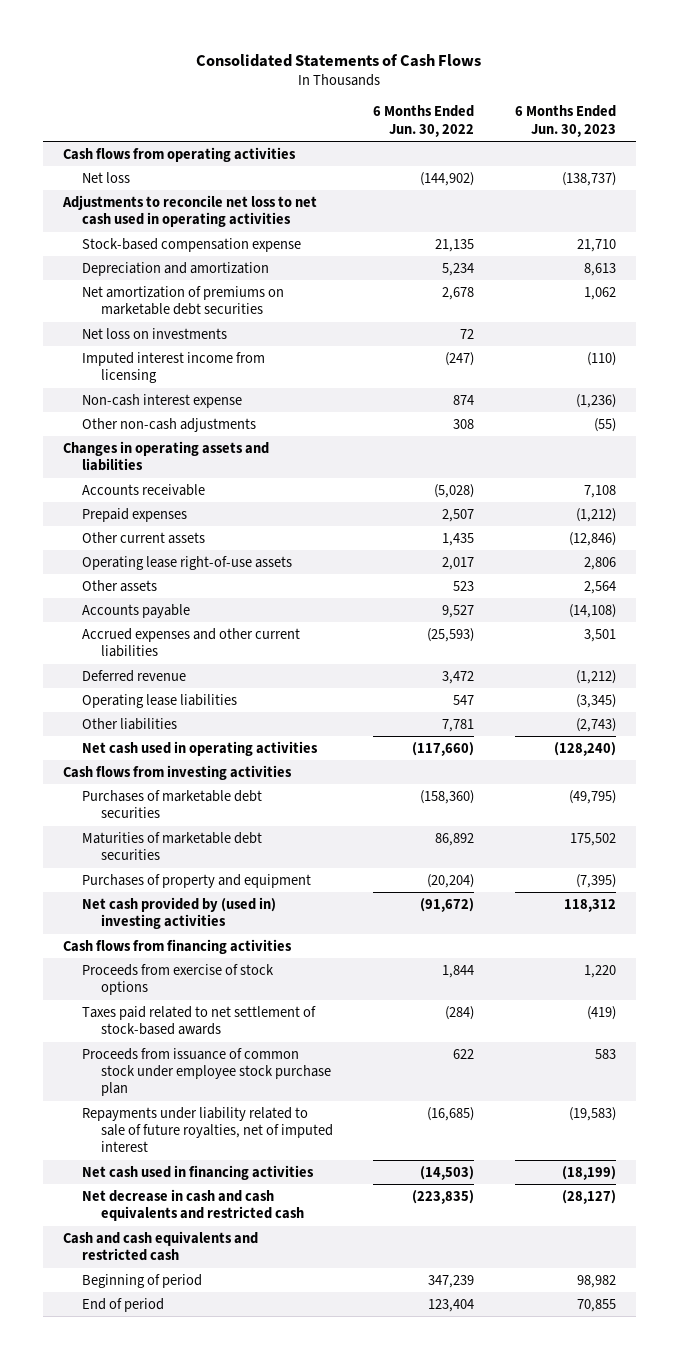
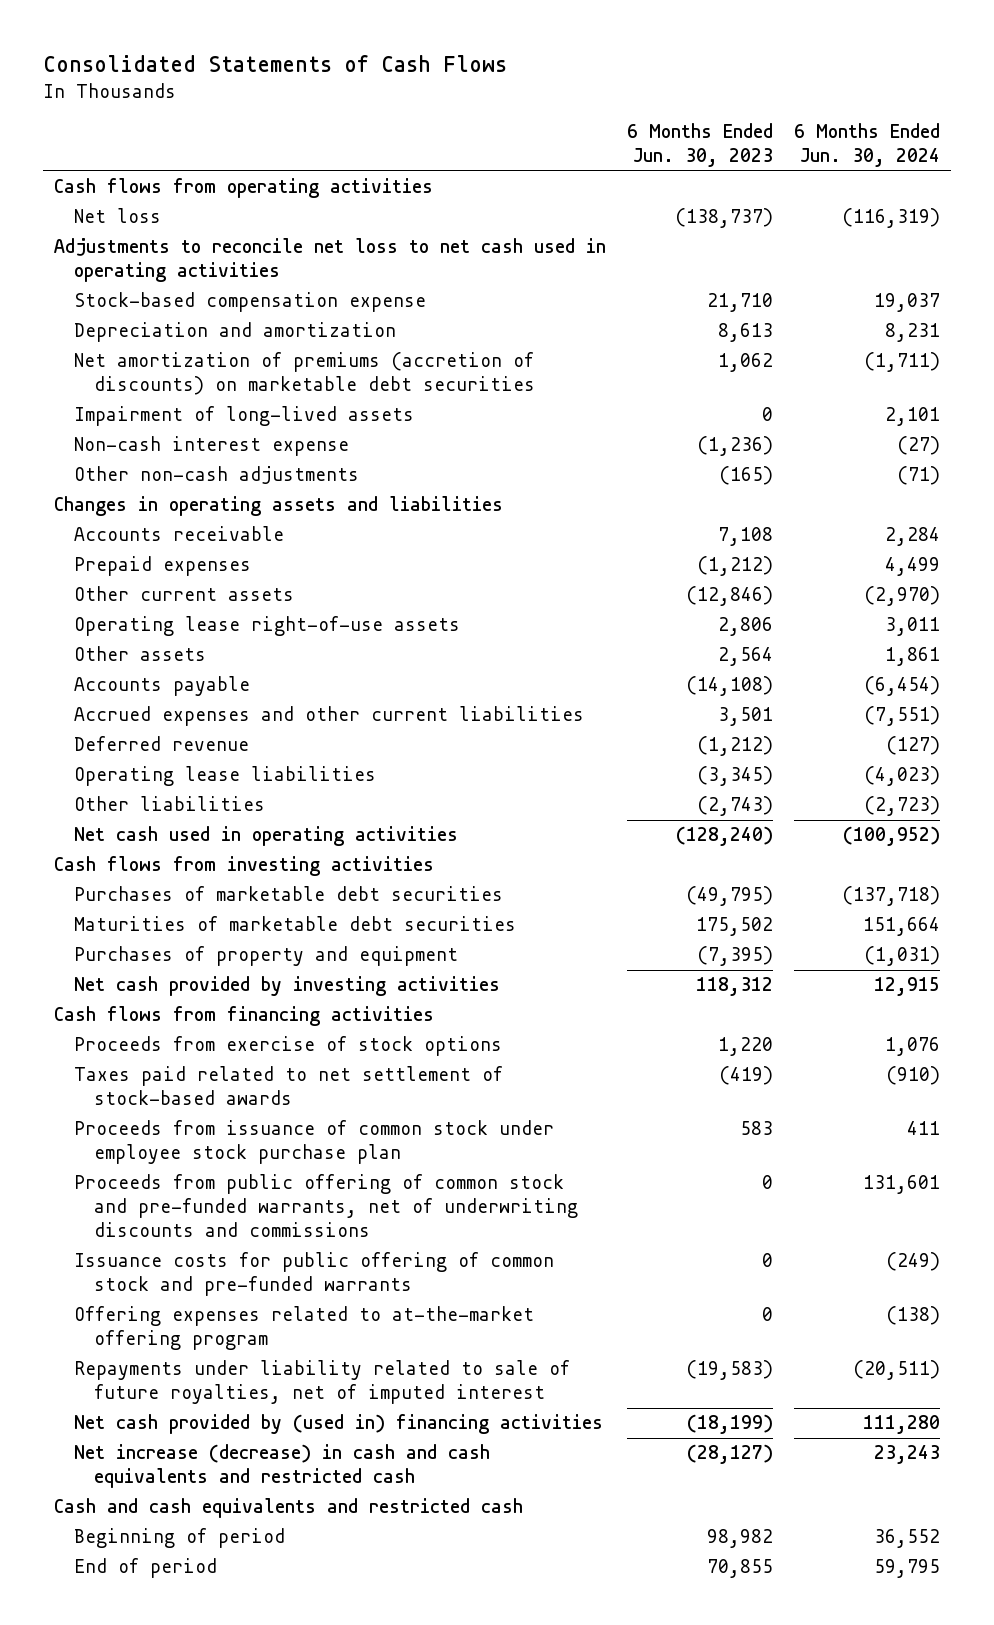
[373,105,475,137] 6 Months Ended Jun. 30, 2022 -> none
none -> [794,123,941,168] 6 Months Ended Jun. 30, 2024
[82,327,228,339] Net loss on investments -> none
[82,351,266,384] Imputed interest income from licensing -> none
[82,285,285,316] Net amortization of premiums on marketable debt securities -> [73,352,536,396] Net amortization of premiums (accretion of discounts) on marketable debt securities
none -> [73,406,414,427] Impairment of long-lived assets
[593,417,616,432] (55) -> [718,466,773,486] (165)
[82,896,277,930] Net cash provided by (used in) investing activities -> [73,976,500,997] Net cash provided by investing activities
none -> [73,1174,579,1238] Proceeds from public offering of common stock and pre-funded warrants, net of underwriting discounts and commissions
none -> [73,1252,554,1297] Issuance costs for public offering of common stock and pre-funded warrants
none -> [73,1306,534,1351] Offering expenses related to at-the-market offering program
[82,1164,315,1180] Net cash used in financing activities -> [73,1414,603,1435] Net cash provided by (used in) financing activities
[82,1188,305,1222] Net decrease in cash and cash equivalents and restricted cash -> [73,1444,490,1489] Net increase (decrease) in cash and cash equivalents and restricted cash

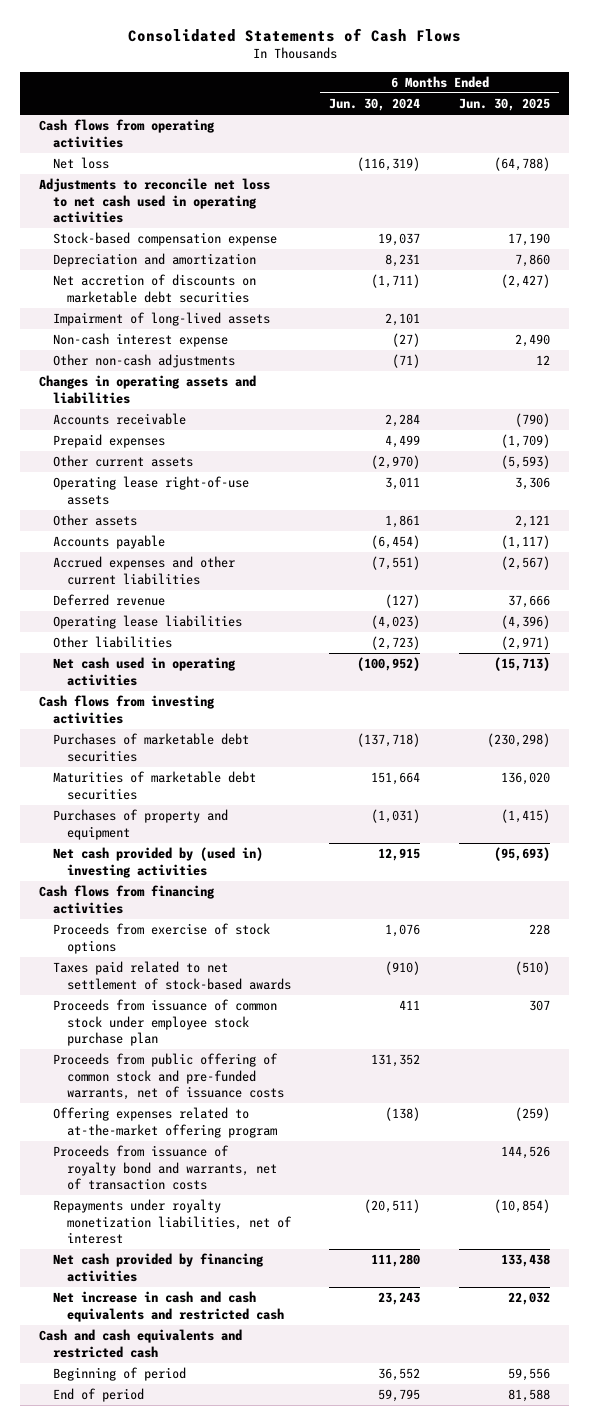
[626,123,773,168] 6 Months Ended Jun. 30, 2023 -> none
none -> [458,98,550,112] Jun. 30, 2025
[73,352,536,396] Net amortization of premiums (accretion of discounts) on marketable debt securities -> [53,274,257,303] Net accretion of discounts on marketable debt securities
[73,976,500,997] Net cash provided by investing activities -> [53,847,264,878] Net cash provided by (used in) investing activities
[73,1252,554,1297] Issuance costs for public offering of common stock and pre-funded warrants -> none
[73,1174,579,1238] Proceeds from public offering of common stock and pre-funded warrants, net of underwriting discounts and commissions -> [53,1053,284,1100] Proceeds from public offering of common stock and pre-funded warrants, net of issuance costs
[863,1175,941,1195] 131,601 -> [371,1054,421,1068] 131,352
none -> [53,1145,277,1190] Proceeds from issuance of royalty bond and warrants, net of transaction costs
[73,1360,570,1405] Repayments under liability related to sale of future royalties, net of imputed interest -> [53,1199,292,1244] Repayments under royalty monetization liabilities, net of interest
[73,1414,603,1435] Net cash provided by (used in) financing activities -> [53,1253,265,1282] Net cash provided by financing activities
[73,1444,490,1489] Net increase (decrease) in cash and cash equivalents and restricted cash -> [53,1291,284,1322] Net increase in cash and cash equivalents and restricted cash

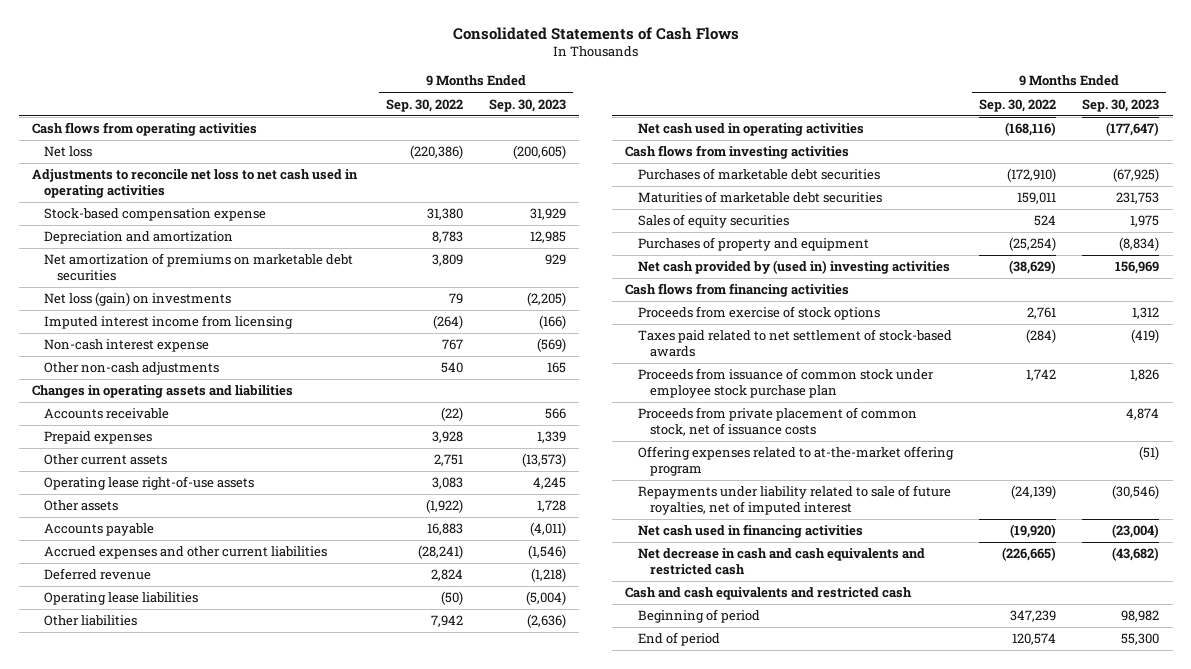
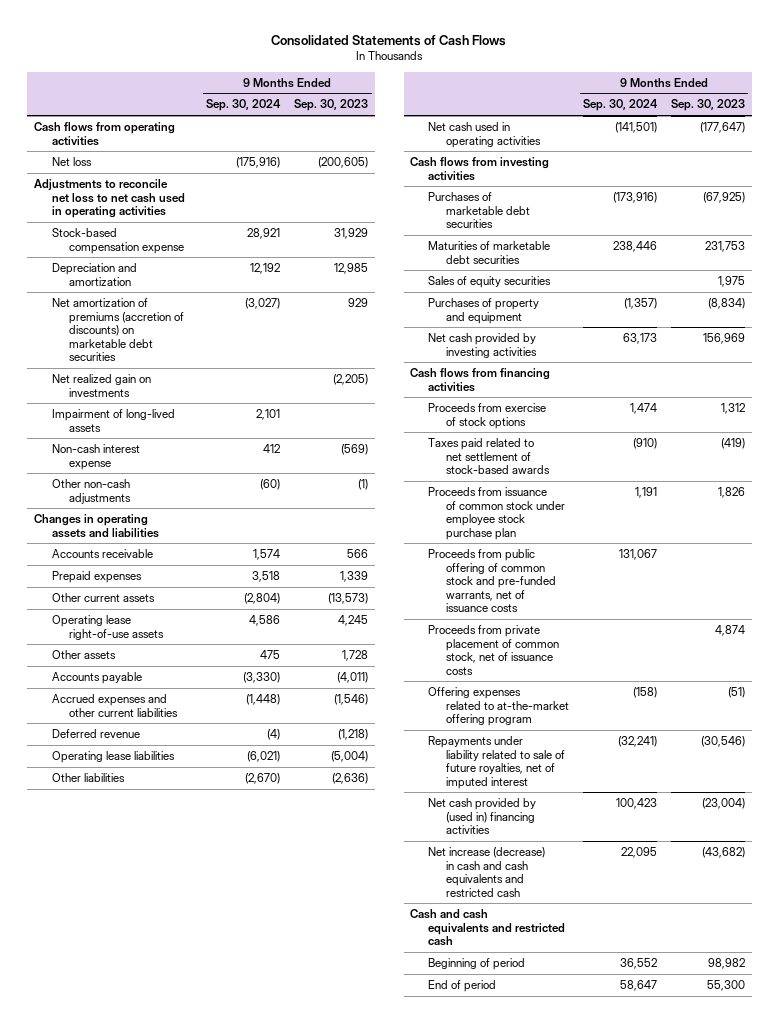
[385,98,463,112] Sep. 30, 2022 -> none
none -> [206,99,282,112] Sep. 30, 2024
[44,315,294,330] Imputed interest income from licensing -> none
[44,253,354,282] Net amortization of premiums on marketable debt securities -> [51,298,185,361] Net amortization of premiums (accretion of discounts) on marketable debt securities
[44,292,232,307] Net loss (gain) on investments -> [51,374,151,397] Net realized gain on investments
none -> [51,409,175,432] Impairment of long-lived assets
[547,362,567,374] 165 -> [358,479,369,491] (1)
[637,260,950,275] Net cash provided by (used in) investing activities -> [428,333,538,358] Net cash provided by investing activities
none -> [428,549,557,612] Proceeds from public offering of common stock and pre-funded warrants, net of issuance costs
[637,524,863,539] Net cash used in financing activities -> [428,798,537,835] Net cash provided by (used in) financing activities
[637,548,925,576] Net decrease in cash and cash equivalents and restricted cash -> [428,847,546,897] Net increase (decrease) in cash and cash equivalents and restricted cash

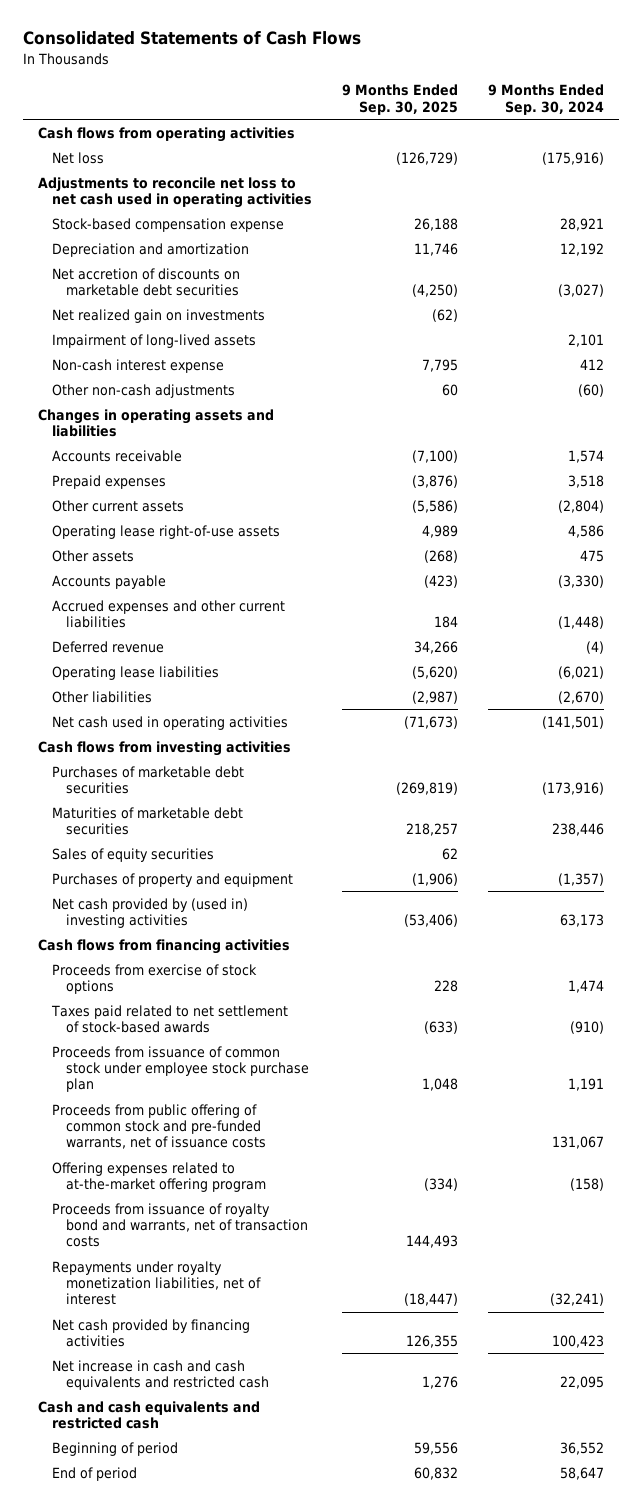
[294,99,369,112] Sep. 30, 2023 -> none
none -> [341,84,458,115] 9 Months Ended Sep. 30, 2025
[51,298,185,361] Net amortization of premiums (accretion of discounts) on marketable debt securities -> [51,267,240,297] Net accretion of discounts on marketable debt securities
[428,333,538,358] Net cash provided by investing activities -> [51,897,248,929] Net cash provided by (used in) investing activities
[428,625,560,675] Proceeds from private placement of common stock, net of issuance costs -> none
none -> [51,1202,308,1248] Proceeds from issuance of royalty bond and warrants, net of transaction costs
[428,736,566,789] Repayments under liability related to sale of future royalties, net of imputed interest -> [51,1260,261,1306] Repayments under royalty monetization liabilities, net of interest
[428,798,537,835] Net cash provided by (used in) financing activities -> [51,1318,250,1348] Net cash provided by financing activities
[428,847,546,897] Net increase (decrease) in cash and cash equivalents and restricted cash -> [51,1359,269,1391] Net increase in cash and cash equivalents and restricted cash

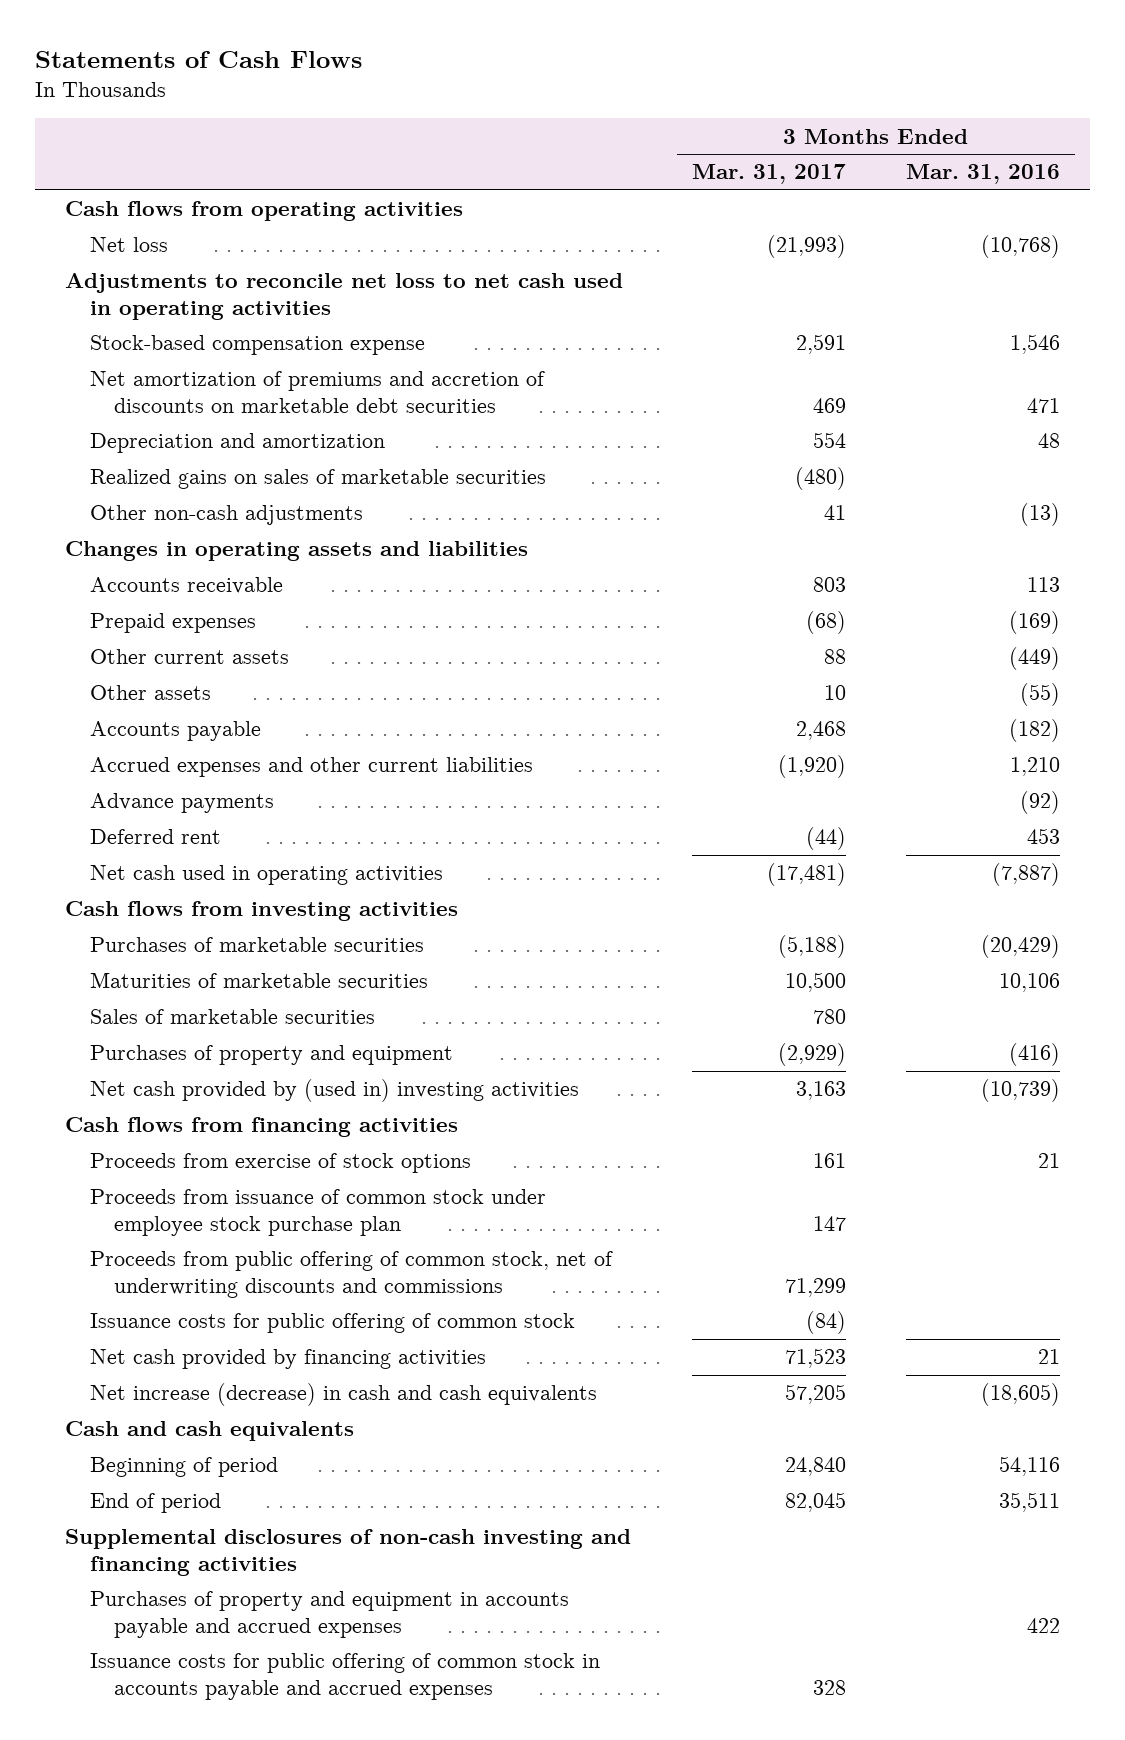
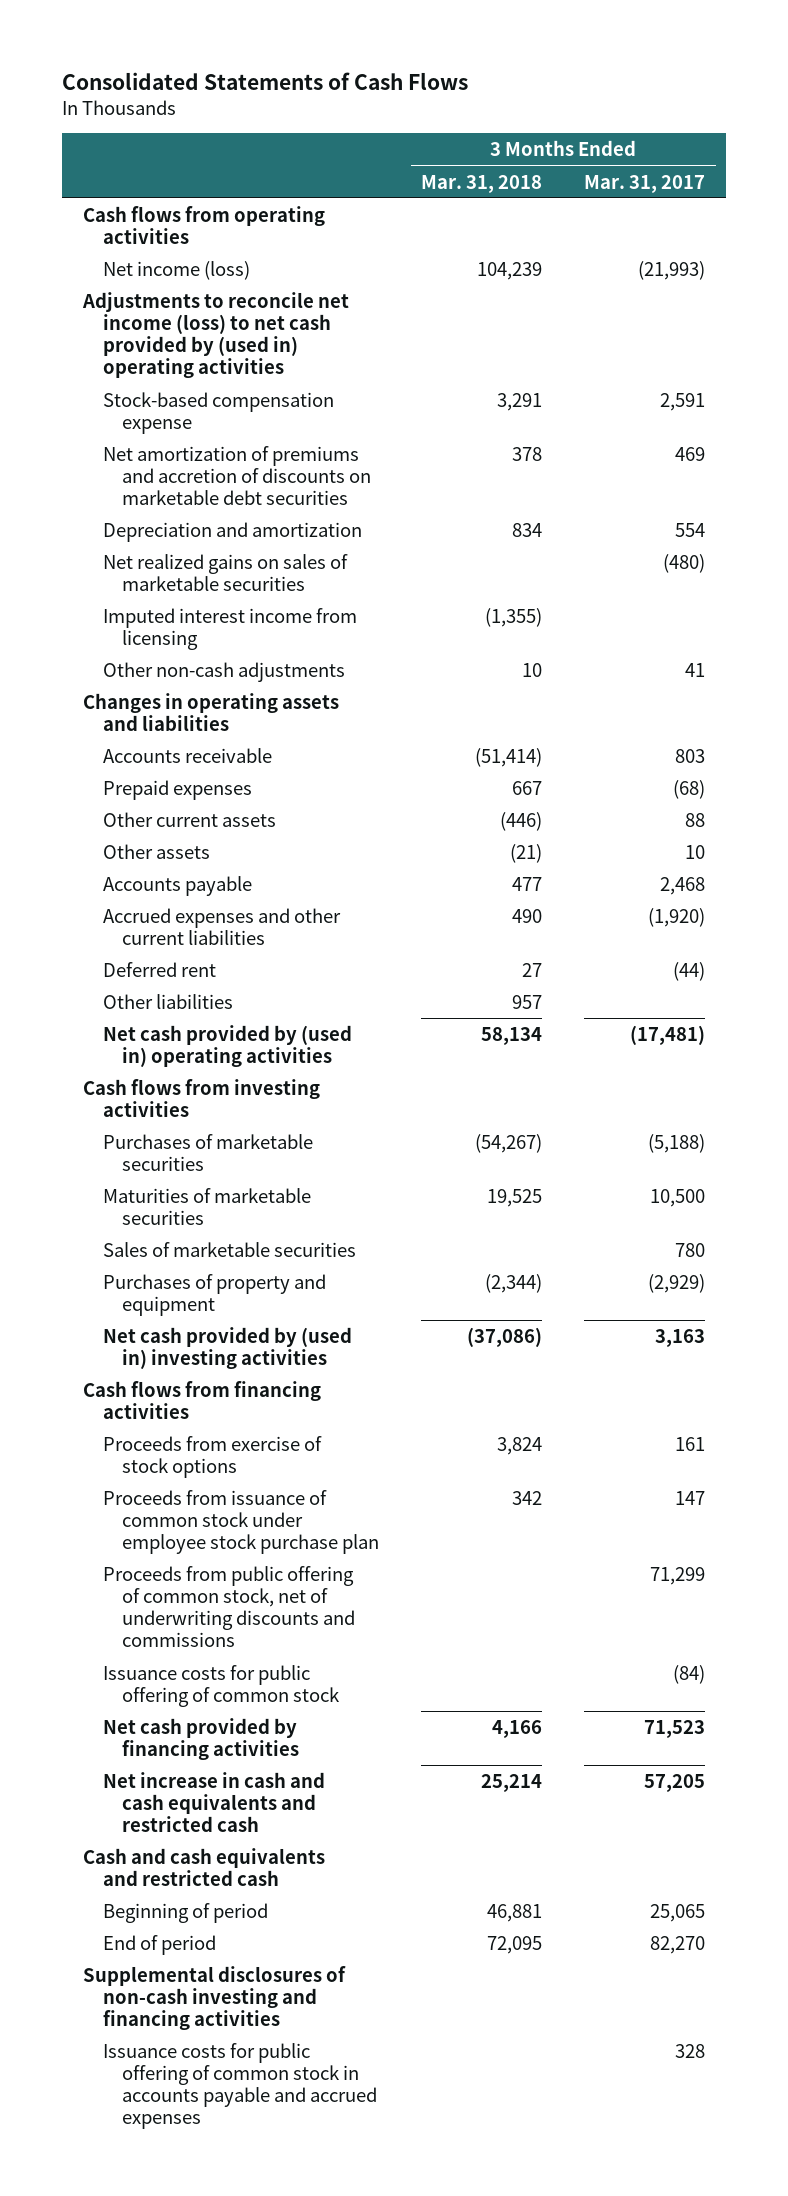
[35,51,363,69] Statements of Cash Flows -> [62,72,469,91] Consolidated Statements of Cash Flows
[906,164,1061,185] Mar. 31, 2016 -> none
none -> [421,174,543,193] Mar. 31, 2018
[89,237,168,253] Net loss -> [102,260,250,280] Net income (loss)
[65,273,624,320] Adjustments to reconcile net loss to net cash used in operating activities -> [82,291,350,379] Adjustments to reconcile net income (loss) to net cash provided by (used in) operating activities
[89,469,546,490] Realized gains on sales of marketable securities -> [102,553,348,591] Net realized gains on sales of marketable securities
none -> [102,607,357,650] Imputed interest income from licensing
[89,793,274,814] Advance payments -> none
none -> [102,993,233,1009] Other liabilities
[89,865,443,886] Net cash used in operating activities -> [102,1024,352,1067] Net cash provided by (used in) operating activities
[89,1383,597,1407] Net increase (decrease) in cash and cash equivalents -> [102,1771,325,1832] Net increase in cash and cash equivalents and restricted cash
[65,1421,355,1442] Cash and cash equivalents -> [83,1847,326,1886] Cash and cash equivalents and restricted cash
[784,1457,846,1477] 24,840 -> [650,1903,706,1922] 25,065
[784,1492,846,1513] 82,045 -> [650,1935,706,1954] 82,270
[89,1591,569,1638] Purchases of property and equipment in accounts payable and accrued expenses -> none

